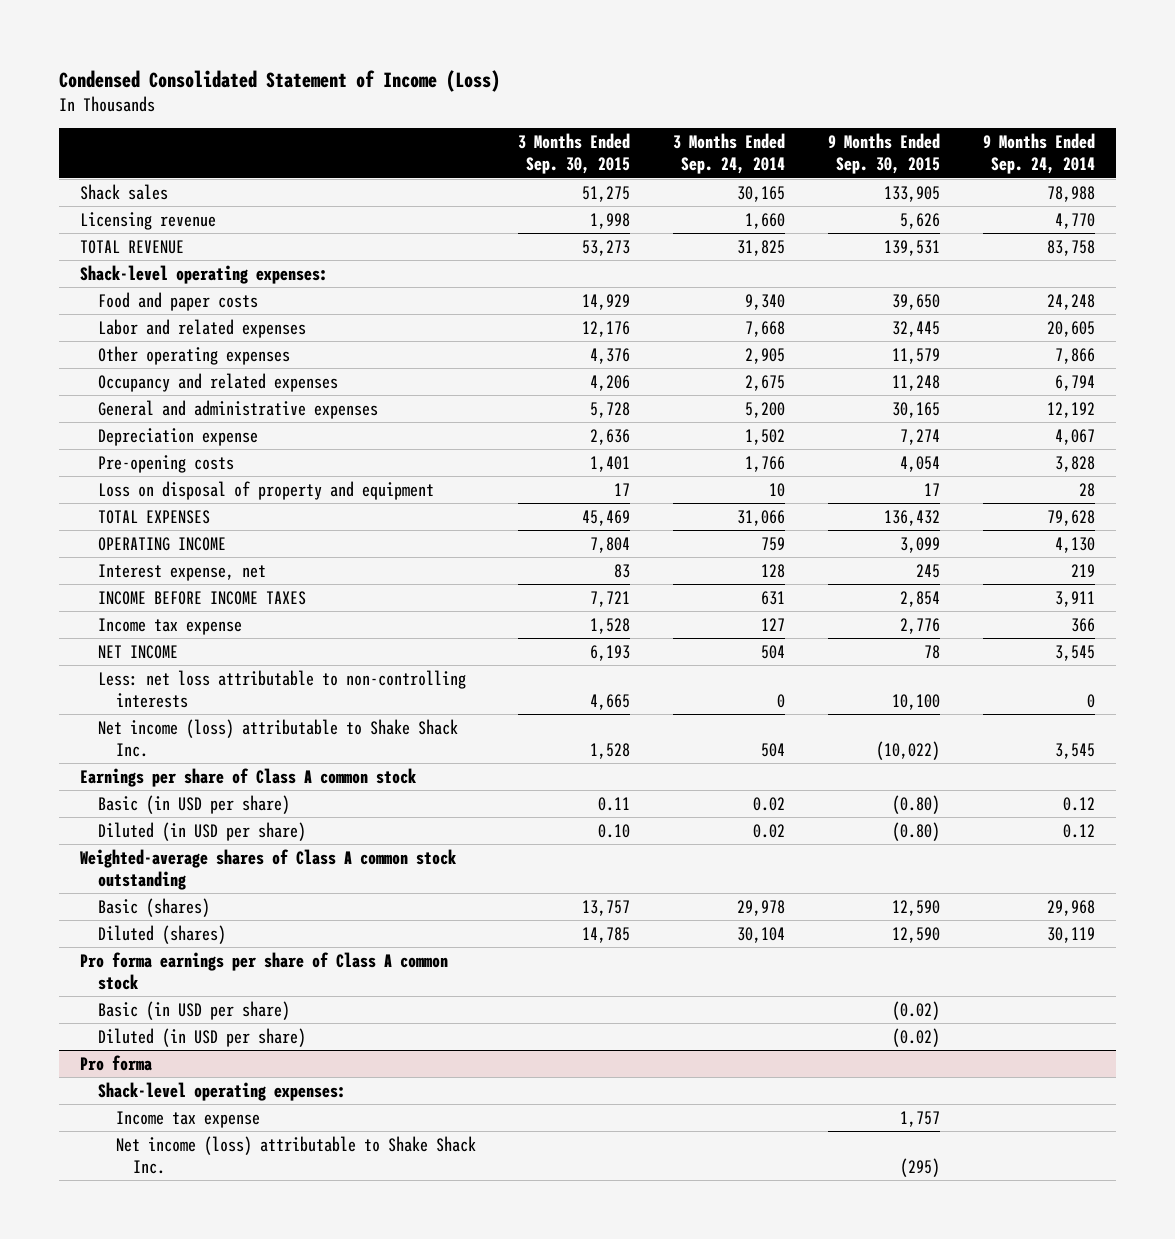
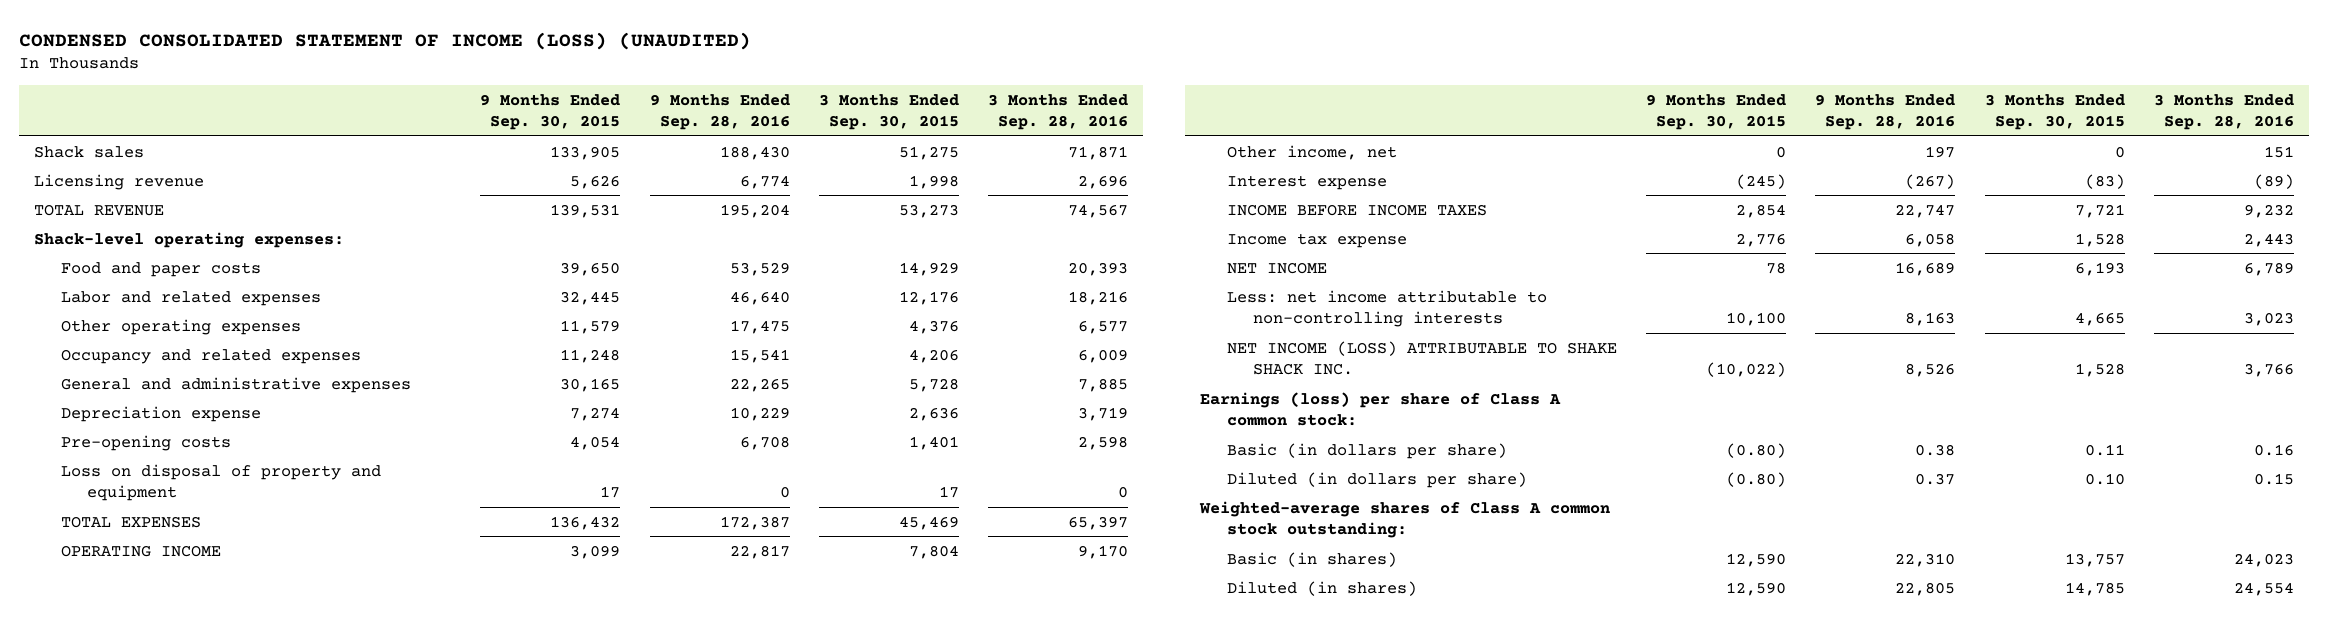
[58,69,500,92] Condensed Consolidated Statement of Income (Loss) -> [19,31,752,50] CONDENSED CONSOLIDATED STATEMENT OF INCOME (LOSS) (UNAUDITED)
[673,133,786,175] 3 Months Ended Sep. 24, 2014 -> none
[982,133,1095,175] 9 Months Ended Sep. 24, 2014 -> none
none -> [649,93,790,130] 9 Months Ended Sep. 28, 2016
none -> [988,93,1129,130] 3 Months Ended Sep. 28, 2016
none -> [1226,144,1397,160] Other income, net
[97,563,266,581] Interest expense, net -> [1226,174,1387,190] Interest expense
[614,563,631,578] 83 -> [2084,173,2125,189] (83)
[915,563,940,578] 245 -> [1735,173,1786,189] (245)
[80,951,449,990] Pro forma earnings per share of Class A common stock -> none
[97,1000,290,1020] Basic (in USD per share) -> none
[97,1027,306,1047] Diluted (in USD per share) -> none
[80,1054,153,1071] Pro forma -> none
[97,1081,346,1101] Shack-level operating expenses: -> none
[115,1110,260,1128] Income tax expense -> none
[115,1135,476,1174] Net income (loss) attributable to Shake Shack Inc. -> none
[97,669,466,708] Less: net loss attributable to non-controlling interests -> [1226,289,1547,327] Less: net income attributable to non-controlling interests
[97,718,458,757] Net income (loss) attributable to Shake Shack Inc. -> [1226,340,1617,375] NET INCOME (LOSS) ATTRIBUTABLE TO SHAKE SHACK INC.
[80,767,418,787] Earnings per share of Class A common stock -> [1199,391,1561,426] Earnings (loss) per share of Class A common stock:
[97,794,290,814] Basic (in USD per share) -> [1226,442,1507,459] Basic (in dollars per share)
[97,821,306,841] Diluted (in USD per share) -> [1226,471,1527,488] Diluted (in dollars per share)
[80,848,458,890] Weighted-average shares of Class A common stock outstanding -> [1198,500,1610,538] Weighted-average shares of Class A common stock outstanding:
[97,897,210,917] Basic (shares) -> [1226,551,1397,567] Basic (in shares)
[97,924,226,944] Diluted (shares) -> [1226,580,1417,596] Diluted (in shares)

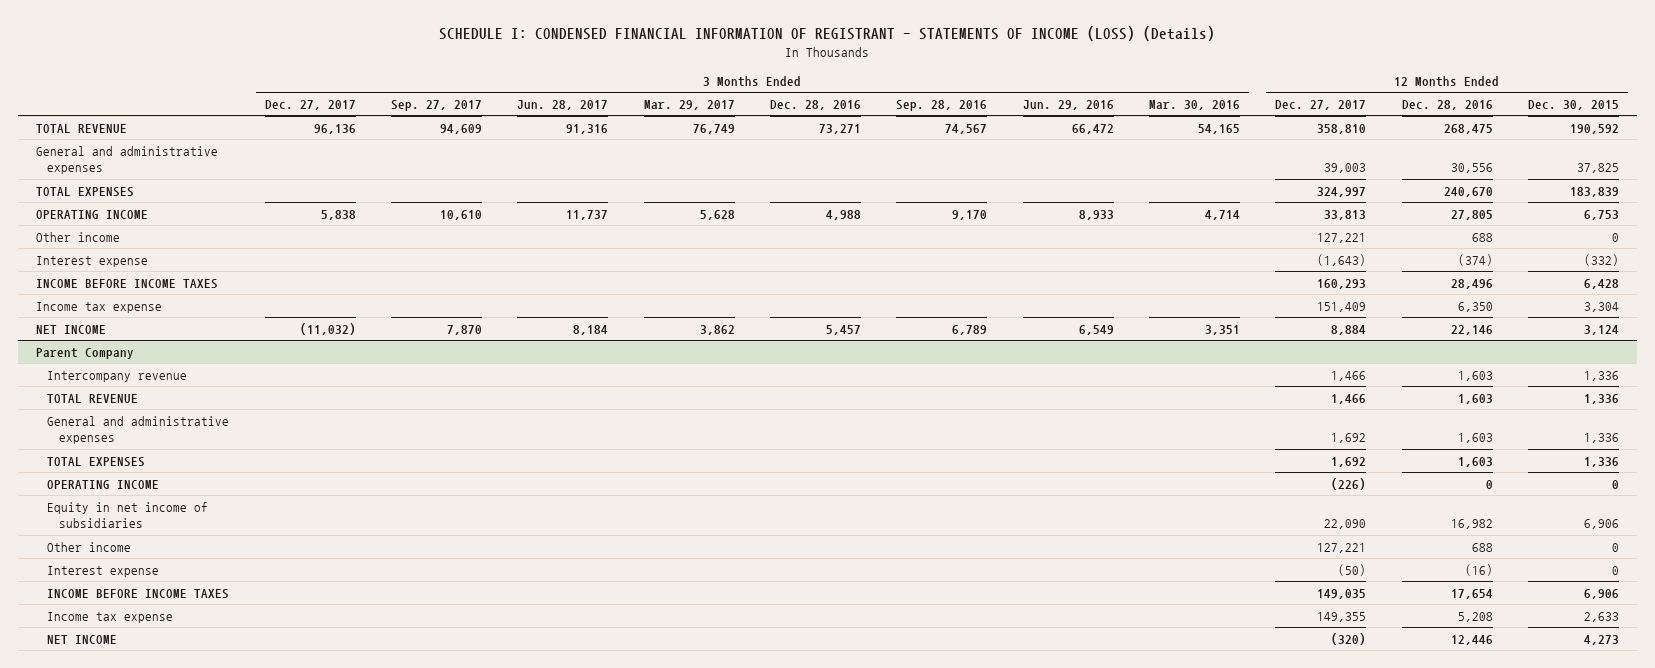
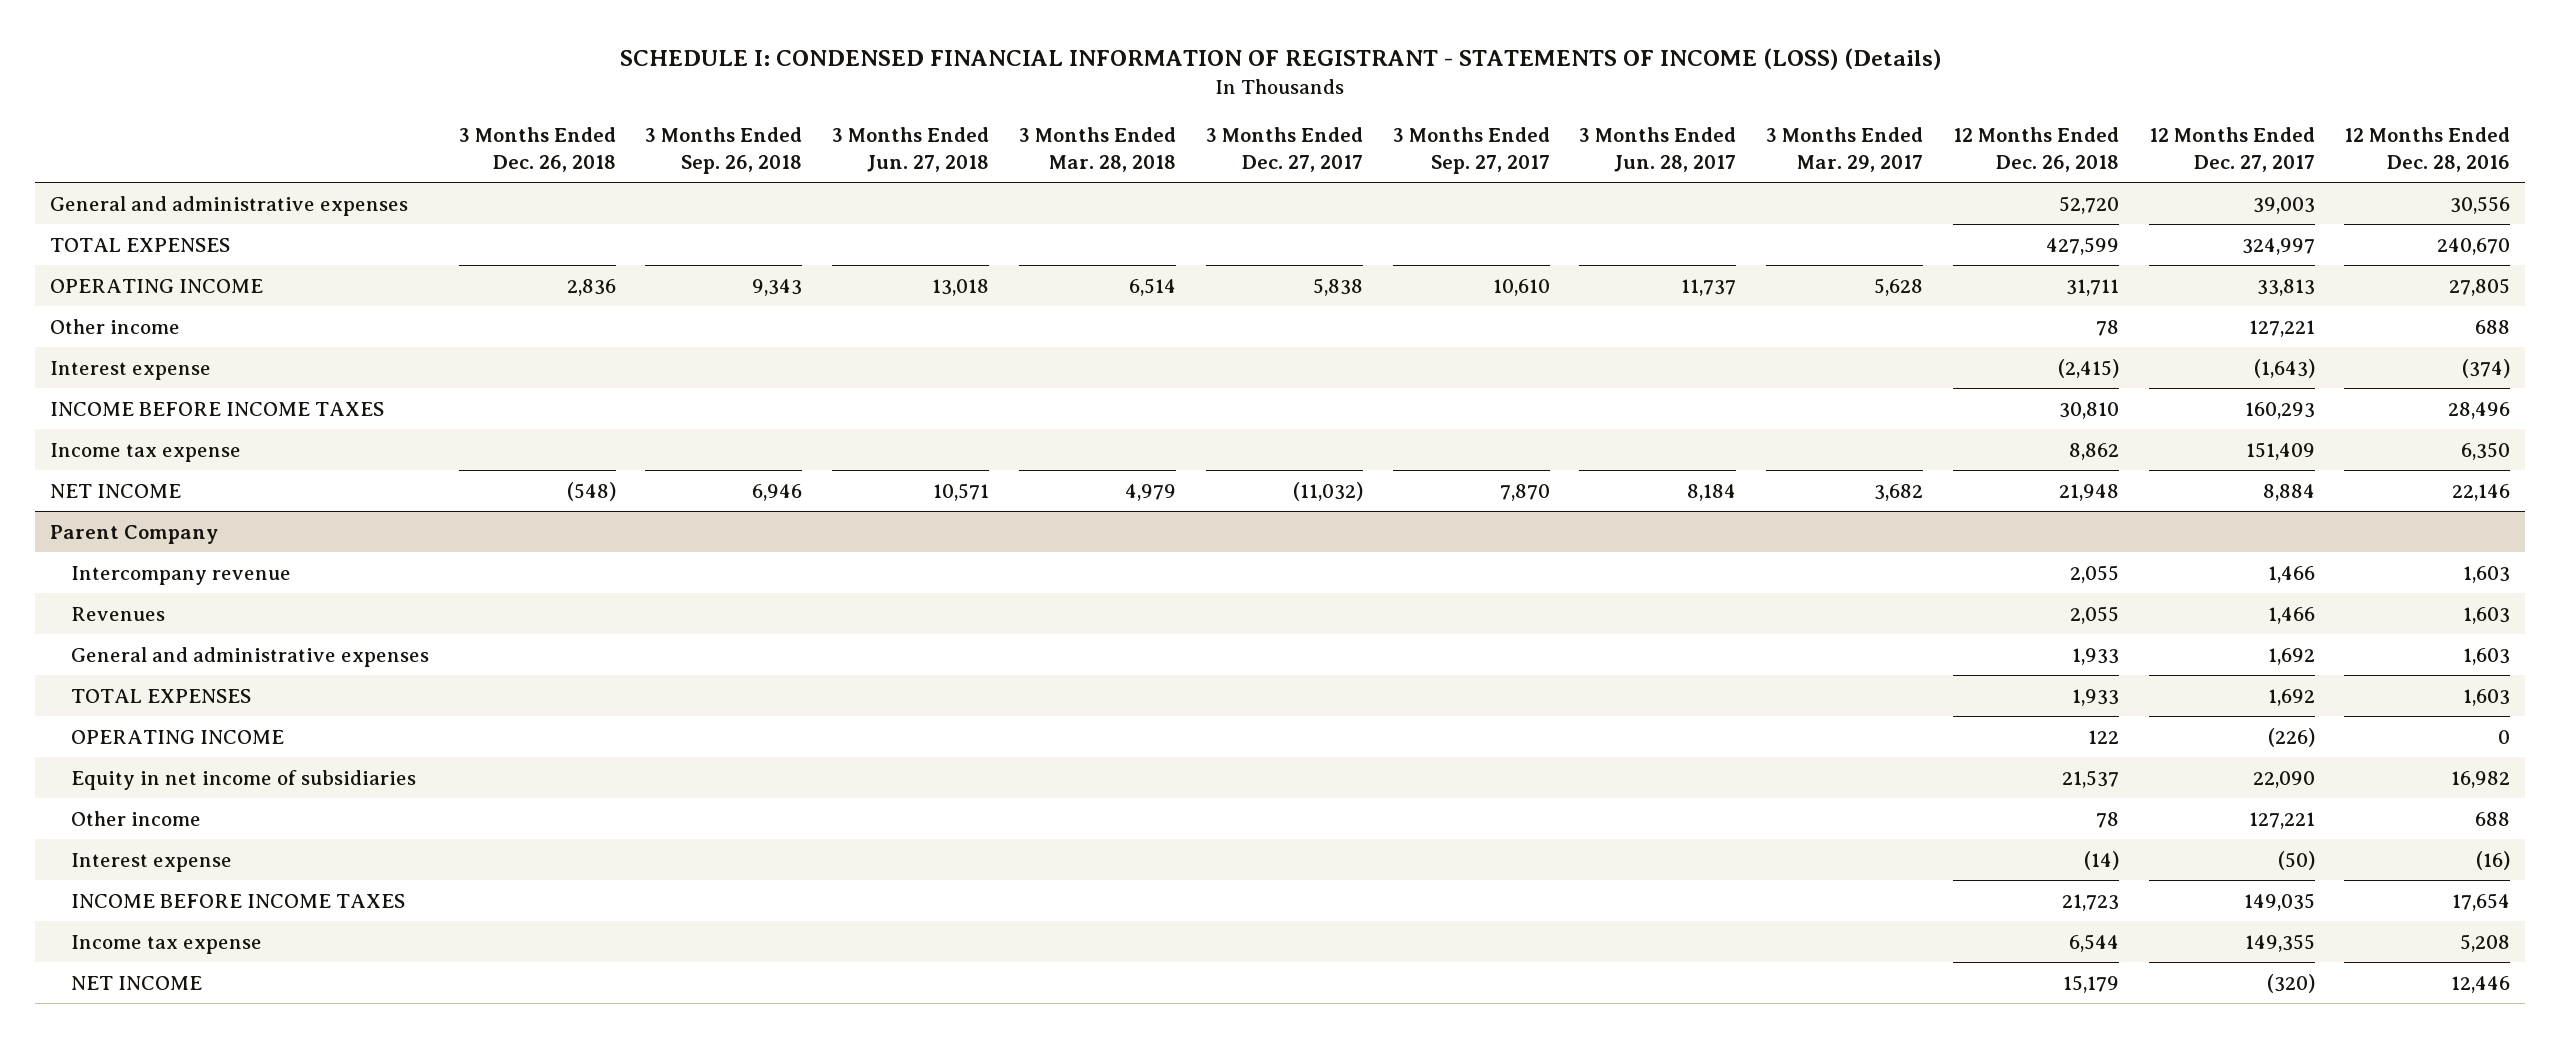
[769,99,861,110] Dec. 28, 2016 -> none
[896,99,988,111] Sep. 28, 2016 -> none
[1022,99,1114,110] Jun. 29, 2016 -> none
[1148,99,1240,110] Mar. 30, 2016 -> none
[1527,99,1619,110] Dec. 30, 2015 -> none
none -> [458,127,616,172] 3 Months Ended Dec. 26, 2018
none -> [645,127,803,174] 3 Months Ended Sep. 26, 2018
none -> [832,127,990,172] 3 Months Ended Jun. 27, 2018
none -> [1018,127,1176,172] 3 Months Ended Mar. 28, 2018
none -> [1952,127,2119,172] 12 Months Ended Dec. 26, 2018
[35,123,127,133] TOTAL REVENUE -> none
[699,324,735,335] 3,862 -> [1874,483,1924,501] 3,682
[47,393,139,403] TOTAL REVENUE -> [70,606,165,621] Revenues

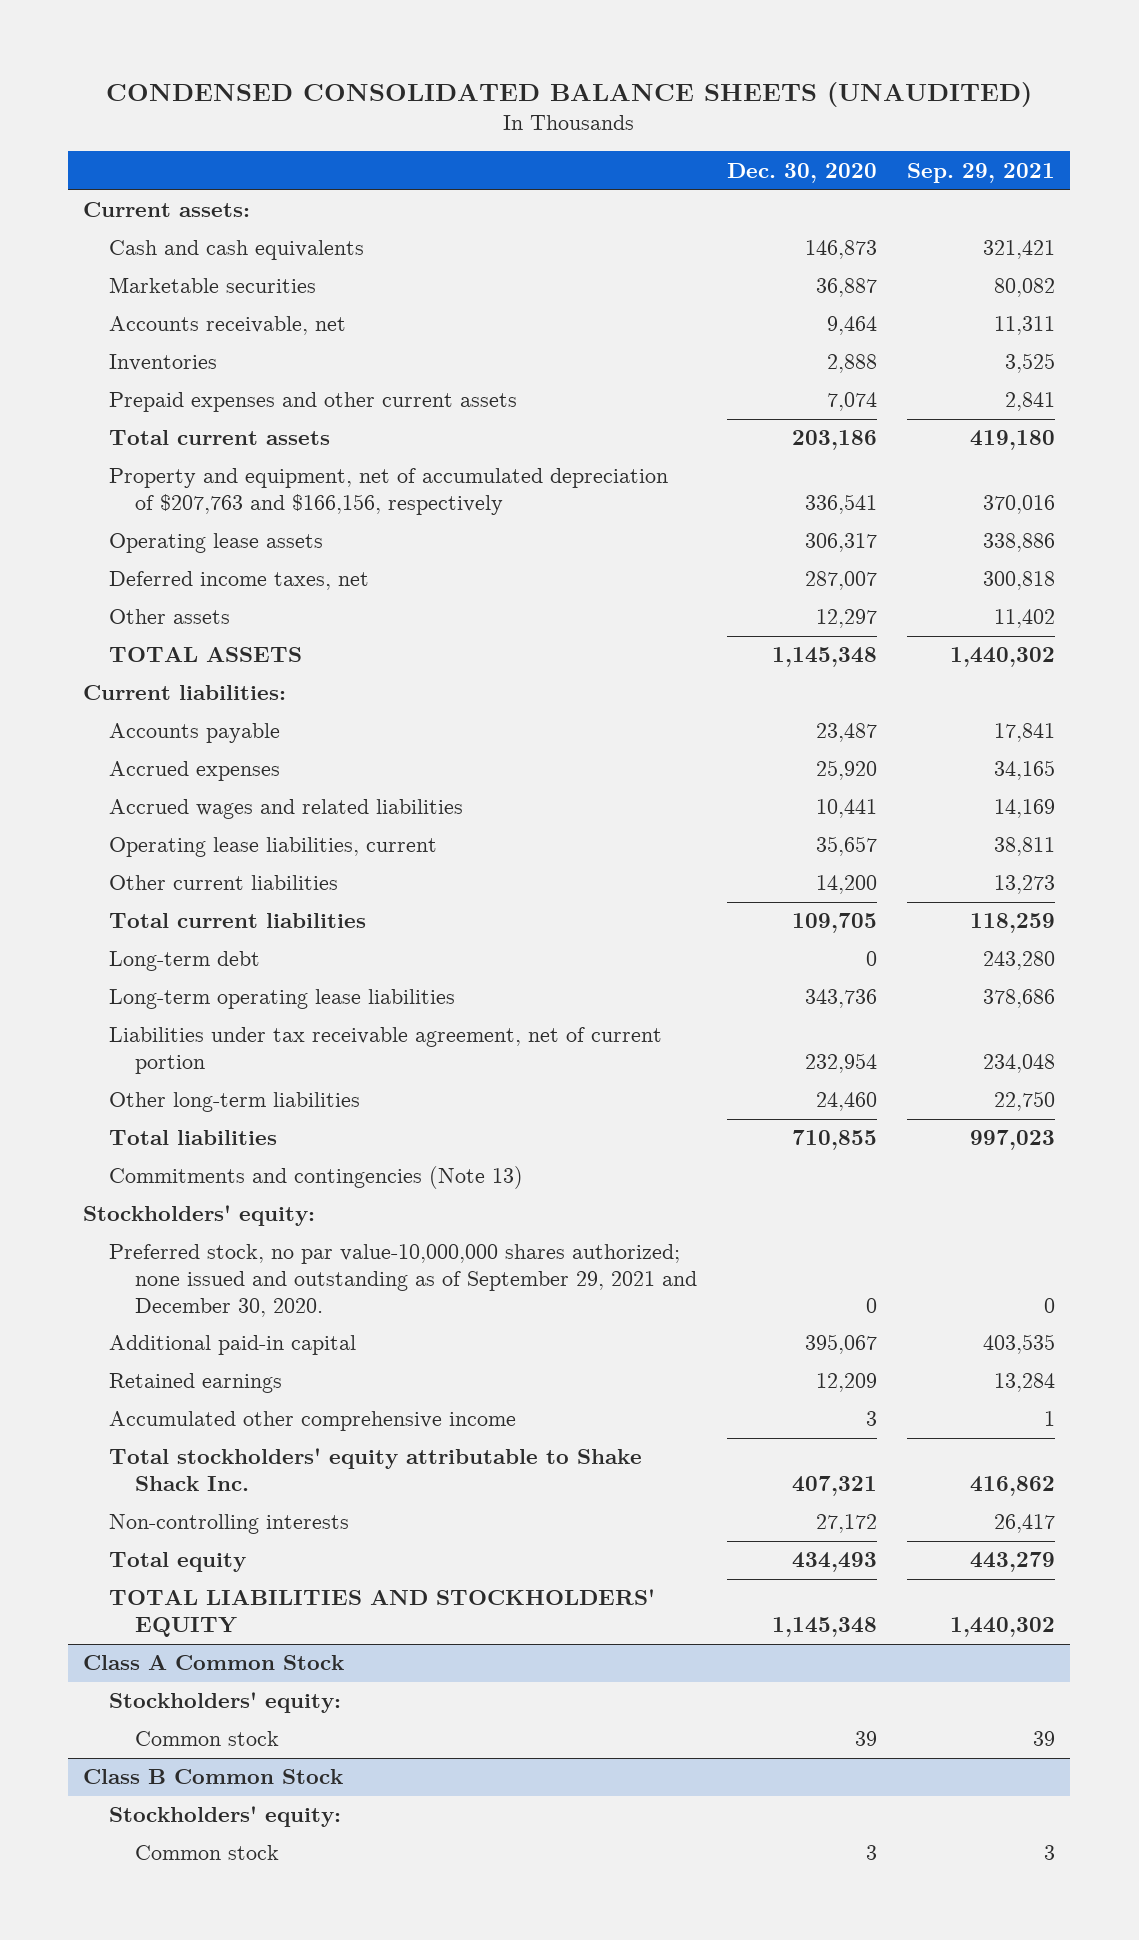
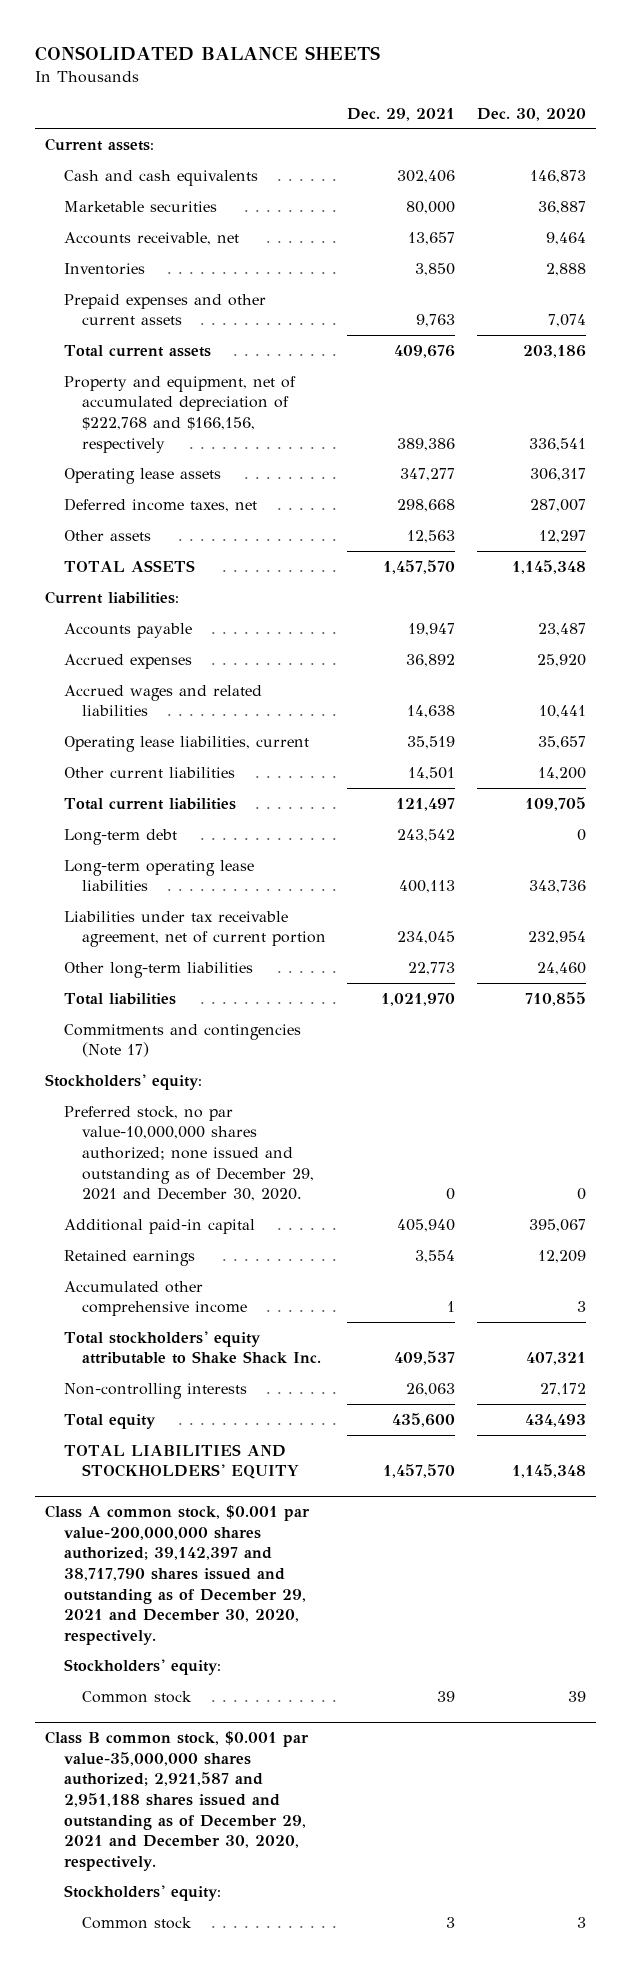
[106,82,1033,108] CONDENSED CONSOLIDATED BALANCE SHEETS (UNAUDITED) -> [34,45,380,61] CONSOLIDATED BALANCE SHEETS
[907,162,1056,183] Sep. 29, 2021 -> none
none -> [347,107,456,121] Dec. 29, 2021
[109,468,669,515] Property and equipment, net of accumulated depreciation of $207,763 and $166,156, respectively -> [63,375,296,453] Property and equipment, net of accumulated depreciation of $222,768 and $166,156, respectively
[109,1166,524,1190] Commitments and contingencies (Note 13) -> [63,1023,301,1058] Commitments and contingencies (Note 17)
[109,1244,698,1317] Preferred stock, no par value-10,000,000 shares authorized; none issued and outstanding as of September 29, 2021 and December 30, 2020. -> [63,1105,314,1202] Preferred stock, no par value-10,000,000 shares authorized; none issued and outstanding as of December 29, 2021 and December 30, 2020.
[83,1655,345,1671] Class A Common Stock -> [45,1505,311,1645] Class A common stock, $0.001 par value-200,000,000 shares authorized; 39,142,397 and 38,717,790 shares issued and outstanding as of December 29, 2021 and December 30, 2020, respectively.
[83,1769,344,1785] Class B Common Stock -> [45,1731,310,1871] Class B common stock, $0.001 par value-35,000,000 shares authorized; 2,921,587 and 2,951,188 shares issued and outstanding as of December 29, 2021 and December 30, 2020, respectively.

